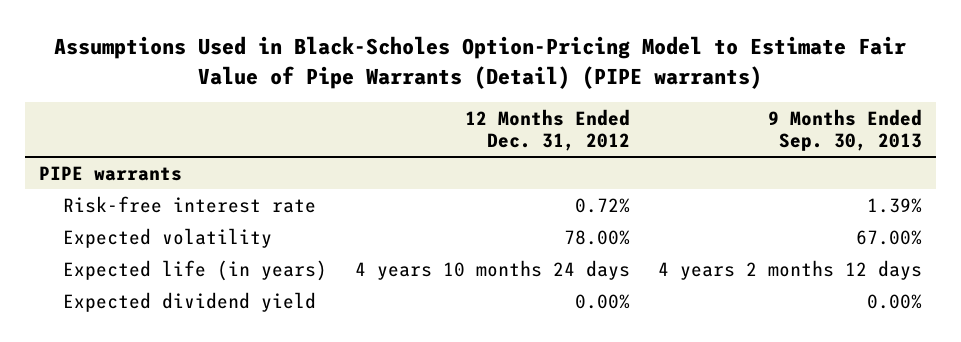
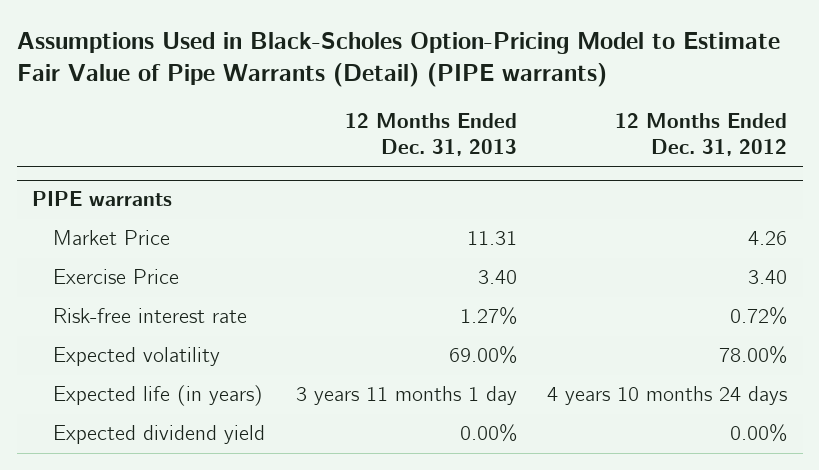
[767,109,922,151] 9 Months Ended Sep. 30, 2013 -> none
none -> [344,112,517,157] 12 Months Ended Dec. 31, 2013
none -> [52,230,170,246] Market Price
none -> [52,269,179,285] Exercise Price

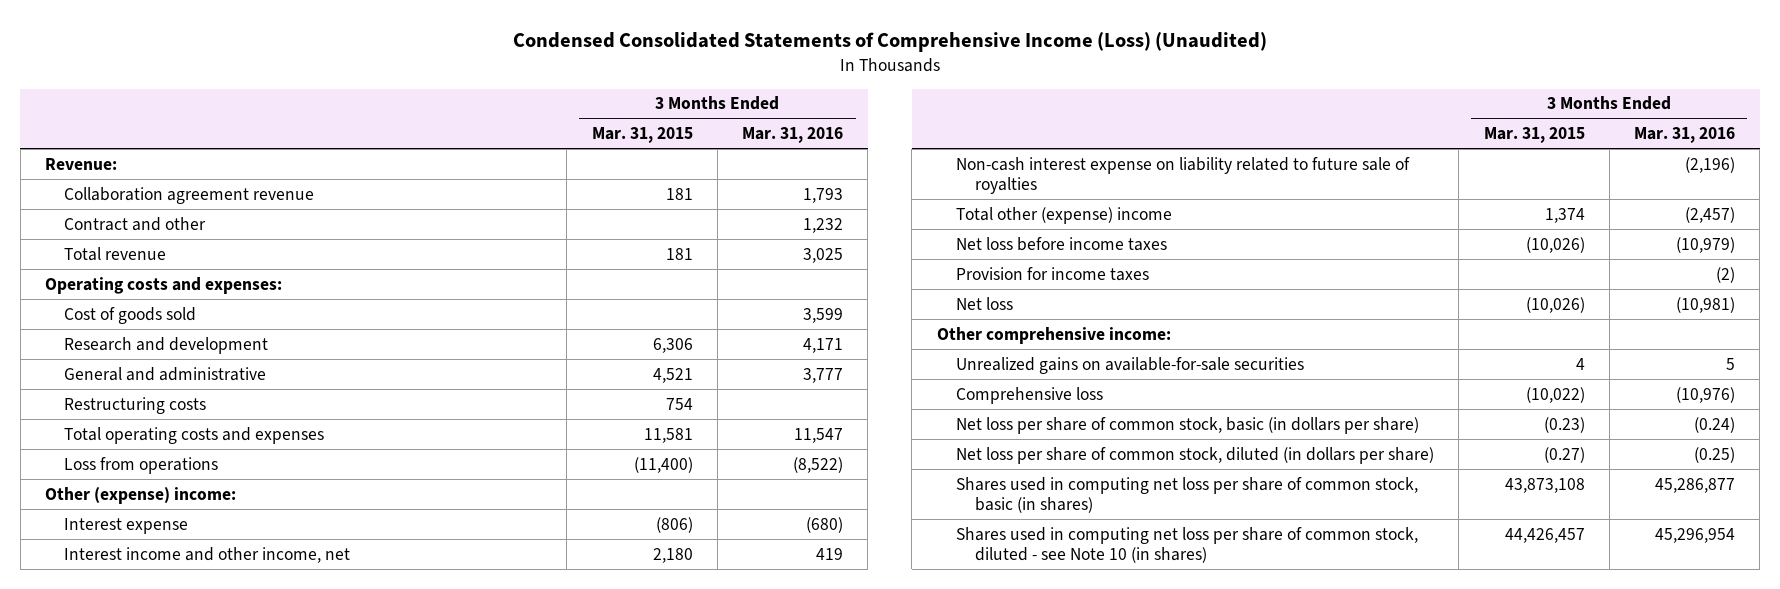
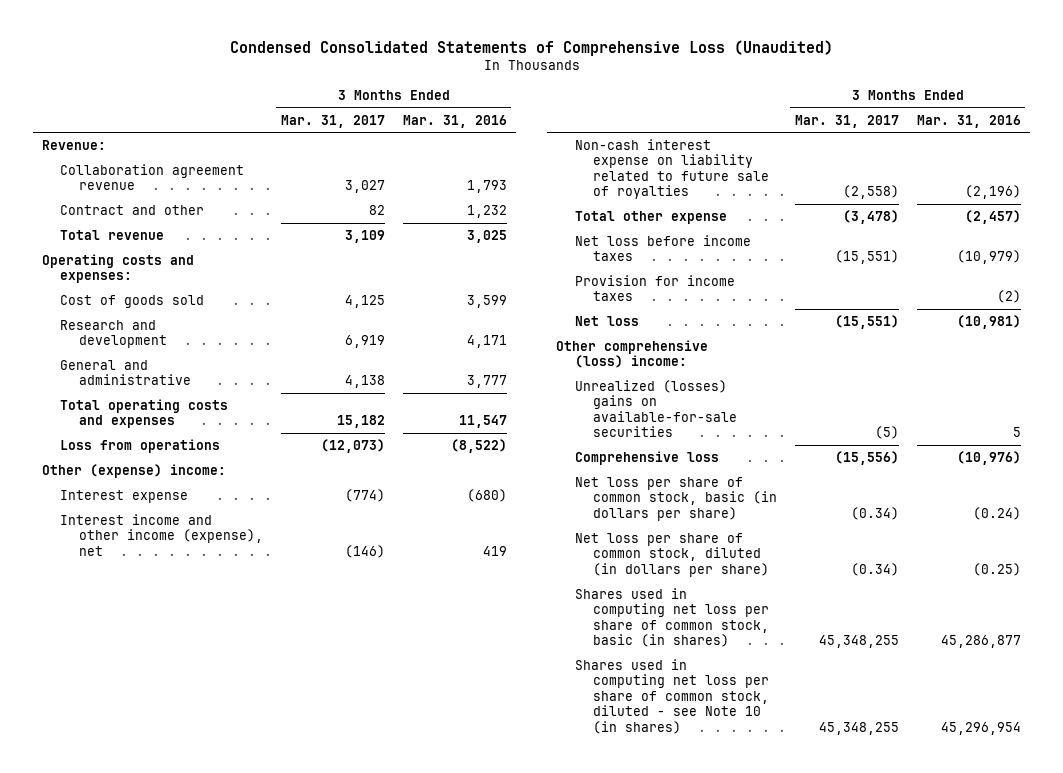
[512,32,1267,53] Condensed Consolidated Statements of Comprehensive Income (Loss) (Unaudited) -> [229,40,833,57] Condensed Consolidated Statements of Comprehensive Loss (Unaudited)
[591,127,693,144] Mar. 31, 2015 -> none
none -> [280,114,385,128] Mar. 31, 2017
[64,396,207,414] Restructuring costs -> none
[64,546,351,563] Interest income and other income, net -> [60,514,263,556] Interest income and other income (expense), net
[956,206,1173,224] Total other (expense) income -> [574,211,727,225] Total other expense
[936,326,1171,344] Other comprehensive income: -> [556,340,709,369] Other comprehensive (loss) income:
[956,356,1305,374] Unrealized gains on available-for-sale securities -> [574,380,737,438] Unrealized (losses) gains on available-for-sale securities

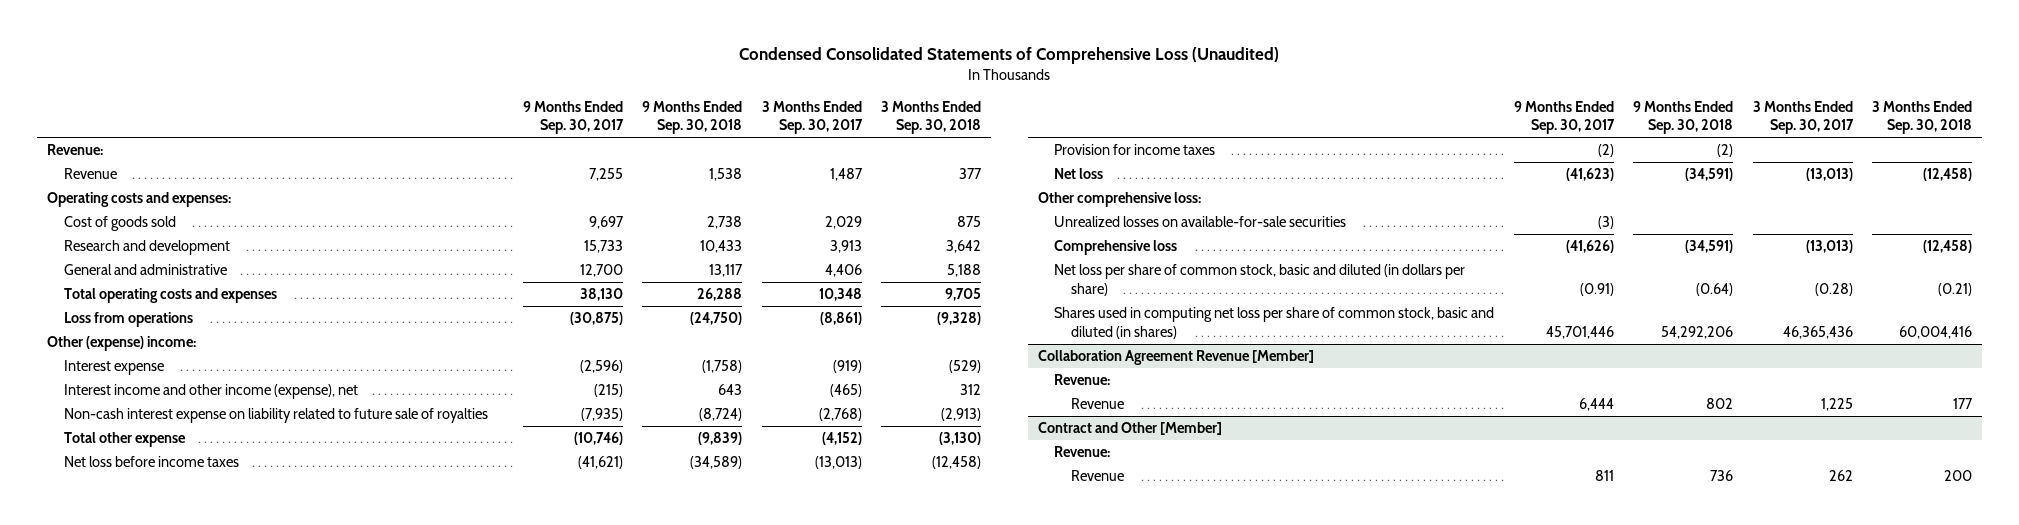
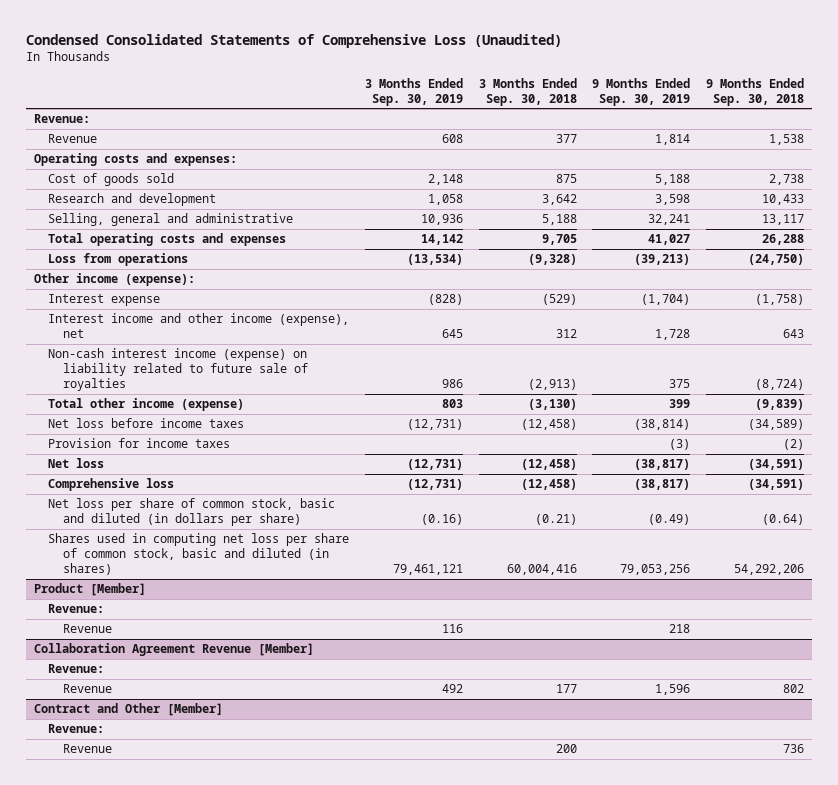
[523,100,625,135] 9 Months Ended Sep. 30, 2017 -> none
[761,100,863,135] 3 Months Ended Sep. 30, 2017 -> none
none -> [365,77,464,106] 3 Months Ended Sep. 30, 2019
none -> [592,77,691,106] 9 Months Ended Sep. 30, 2019
[63,264,227,276] General and administrative -> [48,213,294,227] Selling, general and administrative
[46,336,196,352] Other (expense) income: -> [33,273,195,287] Other income (expense):
[63,408,488,424] Non-cash interest expense on liability related to future sale of royalties -> [48,348,309,392] Non-cash interest income (expense) on liability related to future sale of royalties
[63,432,186,448] Total other expense -> [48,398,245,412] Total other income (expense)
[1037,192,1201,208] Other comprehensive loss: -> none
[1054,216,1347,228] Unrealized losses on available-for-sale securities -> none
none -> [33,583,146,597] Product [Member]
none -> [48,604,105,614] Revenue:
none -> [63,624,113,634] Revenue

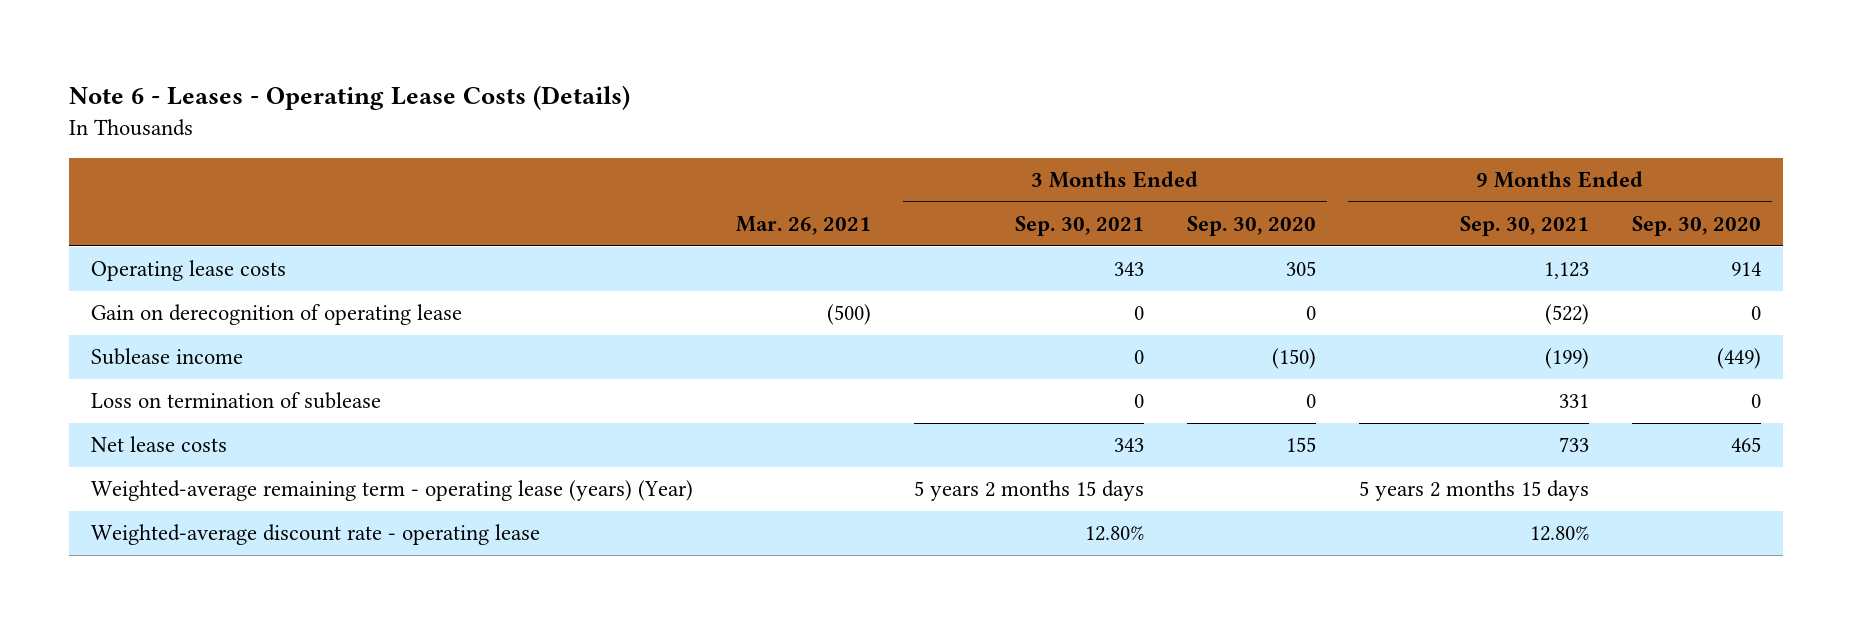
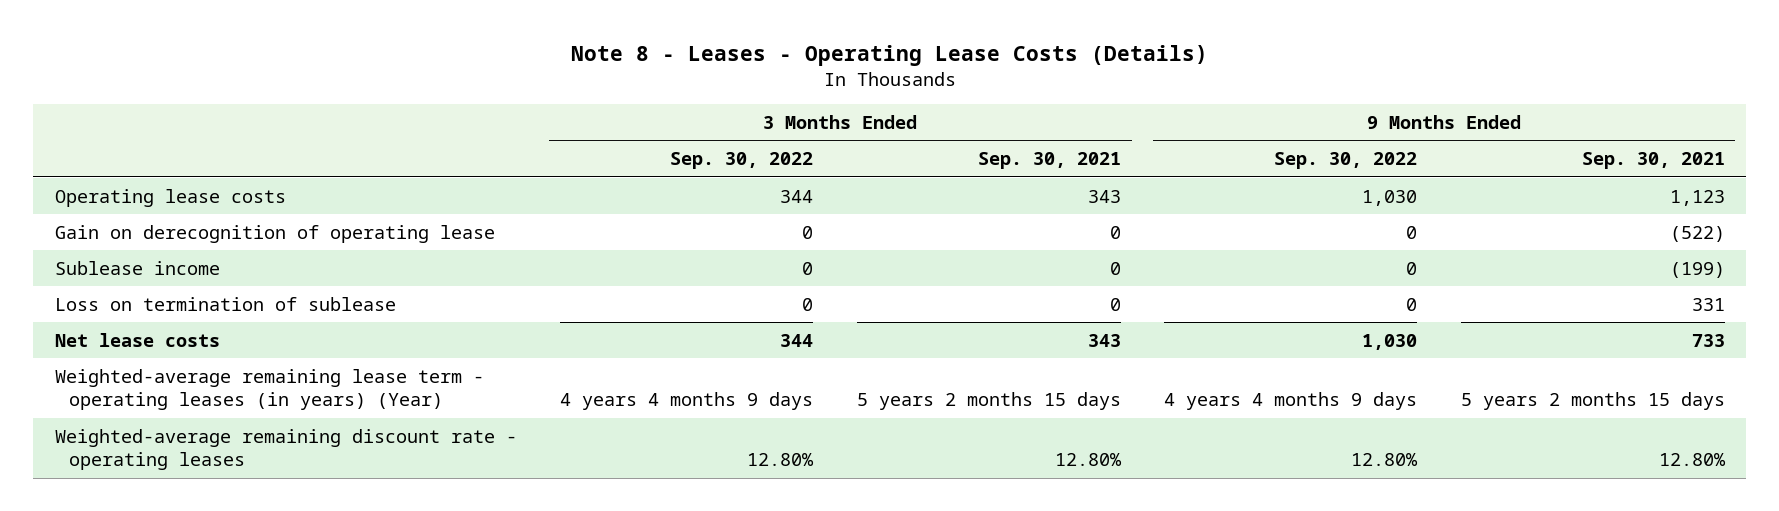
[69,85,631,111] Note 6 - Leases - Operating Lease Costs (Details) -> [570,45,1208,67] Note 8 - Leases - Operating Lease Costs (Details)
[735,216,871,236] Mar. 26, 2021 -> none
[1186,216,1316,237] Sep. 30, 2020 -> none
[1632,216,1762,237] Sep. 30, 2020 -> none
none -> [670,152,814,170] Sep. 30, 2022
none -> [1274,152,1418,170] Sep. 30, 2022
[90,480,693,502] Weighted-average remaining term - operating lease (years) (Year) -> [54,368,484,411] Weighted-average remaining lease term - operating leases (in years) (Year)
[90,524,540,546] Weighted-average discount rate - operating lease -> [54,428,517,471] Weighted-average remaining discount rate - operating leases

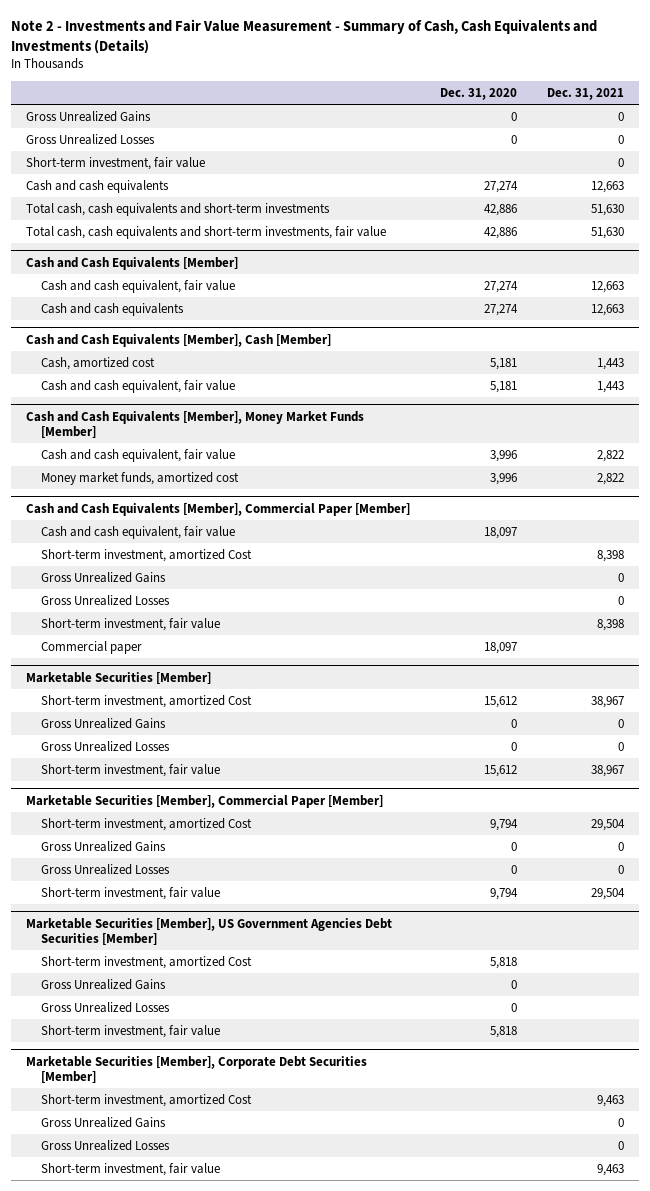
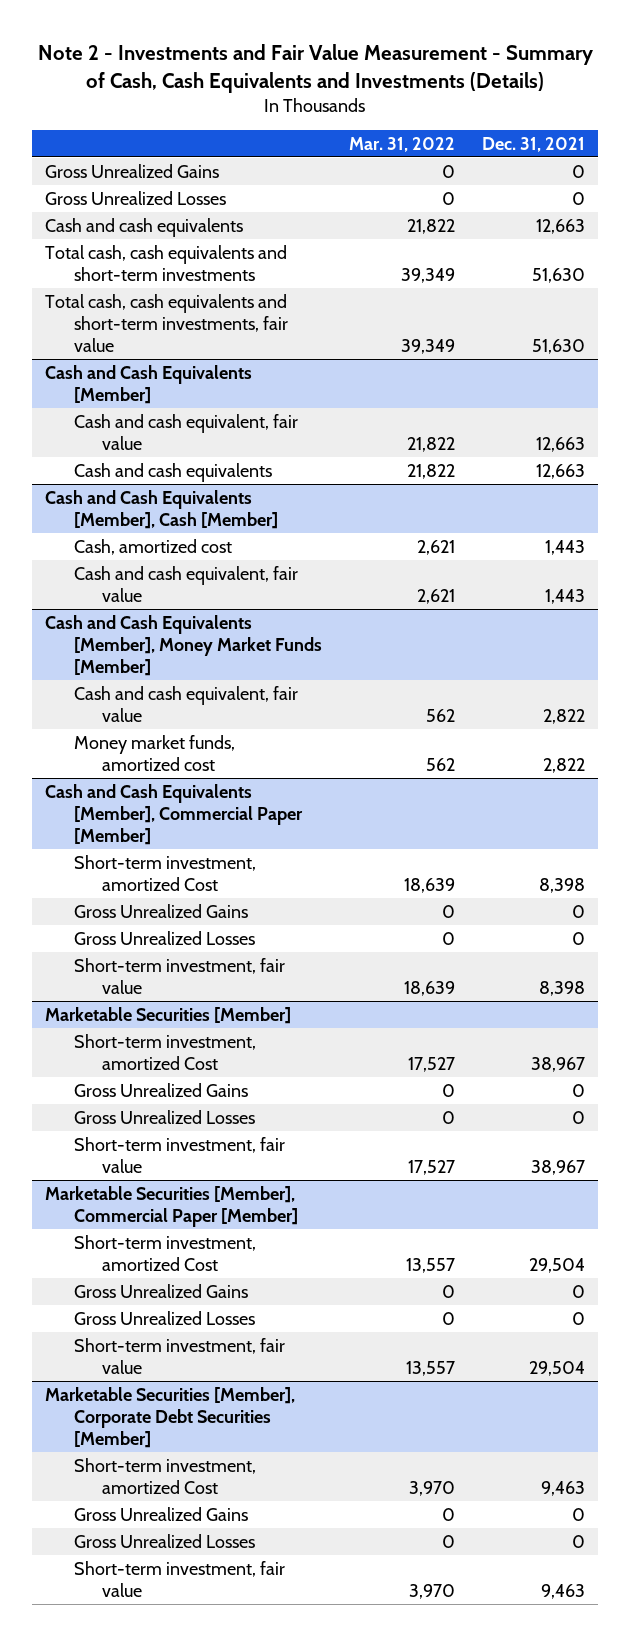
[439,87,517,100] Dec. 31, 2020 -> none
none -> [348,136,455,152] Mar. 31, 2022
[26,156,206,170] Short-term investment, fair value -> none
[40,525,235,539] Cash and cash equivalent, fair value -> none
[40,640,142,654] Commercial paper -> none
[26,917,393,945] Marketable Securities [Member], US Government Agencies Debt Securities [Member] -> none
[40,955,252,969] Short-term investment, amortized Cost -> none
[40,978,166,990] Gross Unrealized Gains -> none
[40,1001,170,1013] Gross Unrealized Losses -> none
[40,1024,220,1038] Short-term investment, fair value -> none

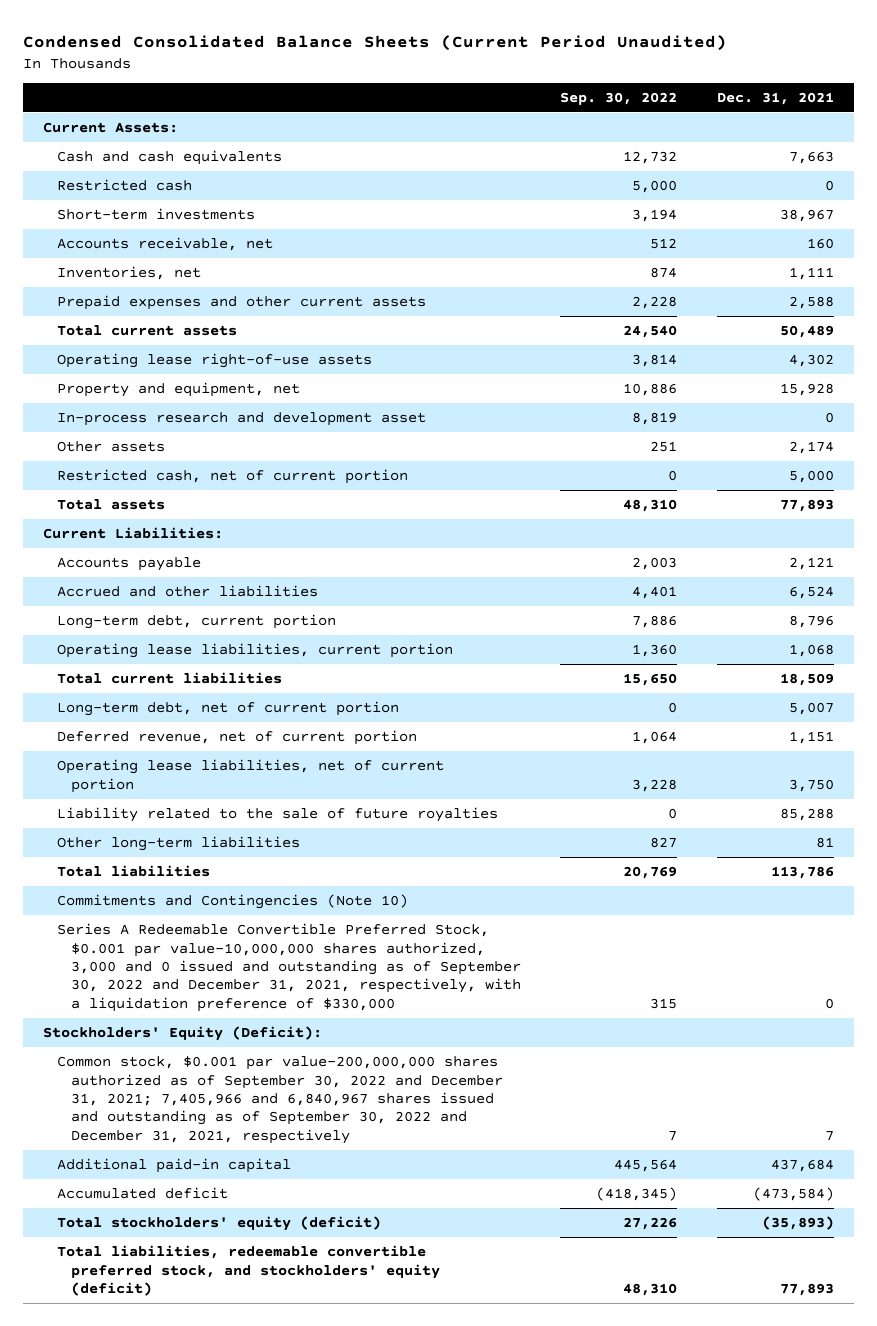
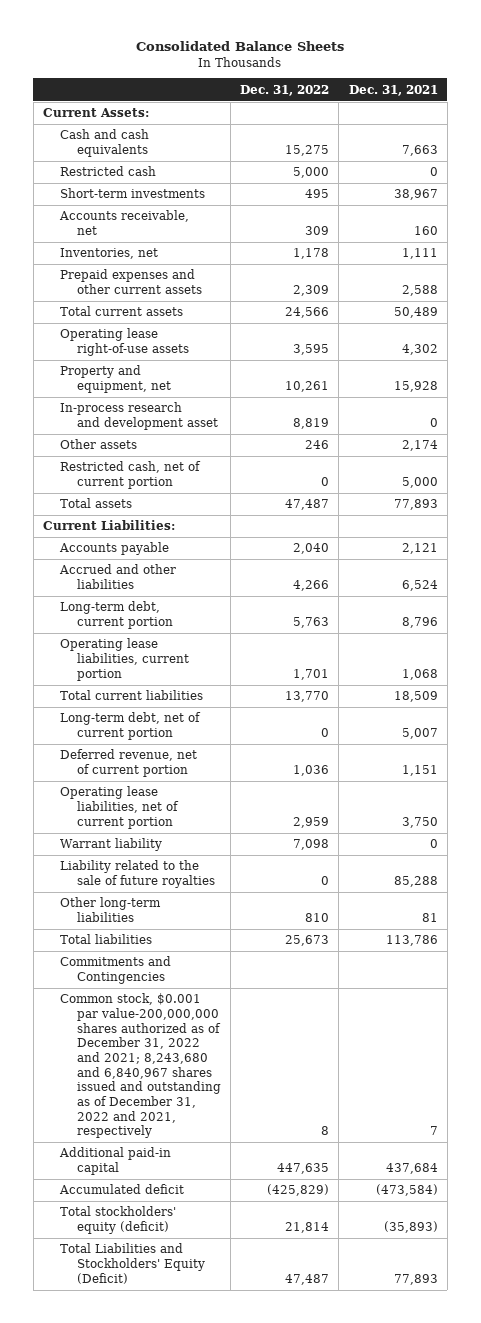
[23,34,728,51] Condensed Consolidated Balance Sheets (Current Period Unaudited) -> [136,41,345,52] Consolidated Balance Sheets
[560,91,678,105] Sep. 30, 2022 -> none
none -> [240,84,330,96] Dec. 31, 2022
none -> [59,838,162,852] Warrant liability
[56,923,521,1012] Series A Redeemable Convertible Preferred Stock, $0.001 par value-10,000,000 shares authorized, 3,000 and 0 issued and outstanding as of September 30, 2022 and December 31, 2021, respectively, with a liquidation preference of $330,000 -> none
[42,1026,322,1042] Stockholders' Equity (Deficit): -> none
[56,894,408,910] Commitments and Contingencies (Note 10) -> [59,956,171,985] Commitments and Contingencies
[56,1056,503,1144] Common stock, $0.001 par value-200,000,000 shares authorized as of September 30, 2022 and December 31, 2021; 7,405,966 and 6,840,967 shares issued and outstanding as of September 30, 2022 and December 31, 2021, respectively -> [59,993,221,1139] Common stock, $0.001 par value-200,000,000 shares authorized as of December 31, 2022 and 2021; 8,243,680 and 6,840,967 shares issued and outstanding as of December 31, 2022 and 2021, respectively
[56,1245,440,1297] Total liabilities, redeemable convertible preferred stock, and stockholders' equity (deficit) -> [59,1243,205,1284] Total Liabilities and Stockholders' Equity (Deficit)

